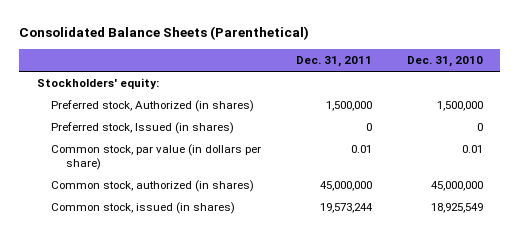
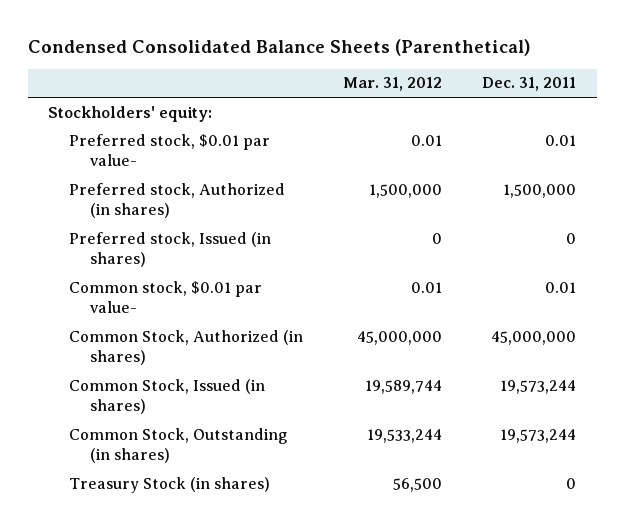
[19,26,310,41] Consolidated Balance Sheets (Parenthetical) -> [27,38,531,56] Condensed Consolidated Balance Sheets (Parenthetical)
[406,56,483,68] Dec. 31, 2010 -> none
none -> [343,77,443,92] Mar. 31, 2012
none -> [68,133,270,167] Preferred stock, $0.01 par value-
[51,144,262,170] Common stock, par value (in dollars per share) -> [68,280,262,314] Common stock, $0.01 par value-
[51,180,255,193] Common stock, authorized (in shares) -> [68,329,303,366] Common Stock, Authorized (in shares)
[51,202,236,215] Common stock, issued (in shares) -> [68,378,265,415] Common Stock, Issued (in shares)
none -> [68,427,288,464] Common Stock, Outstanding (in shares)
none -> [68,476,270,493] Treasury Stock (in shares)

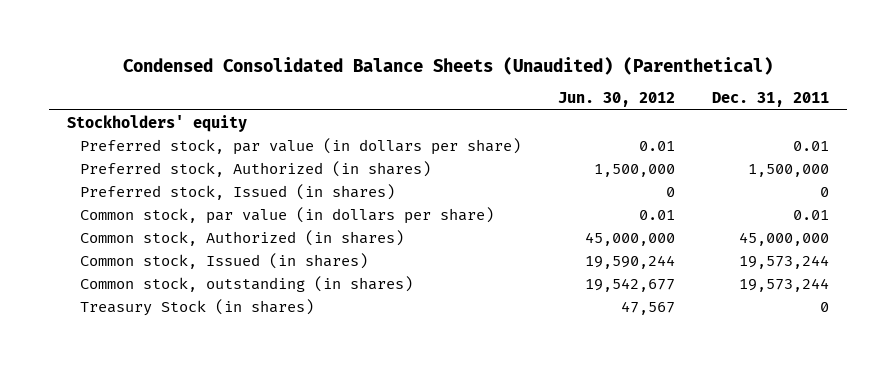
[27,38,531,56] Condensed Consolidated Balance Sheets (Parenthetical) -> [123,56,774,75] Condensed Consolidated Balance Sheets (Unaudited) (Parenthetical)
[343,77,443,92] Mar. 31, 2012 -> none
none -> [558,92,676,108] Jun. 30, 2012
[47,105,212,122] Stockholders' equity: -> [67,114,248,132] Stockholders' equity
[68,133,270,167] Preferred stock, $0.01 par value- -> [80,137,522,155] Preferred stock, par value (in dollars per share)
[68,280,262,314] Common stock, $0.01 par value- -> [80,206,495,224] Common stock, par value (in dollars per share)
[68,329,303,366] Common Stock, Authorized (in shares) -> [80,229,405,246] Common stock, Authorized (in shares)
[68,378,265,415] Common Stock, Issued (in shares) -> [80,252,369,269] Common stock, Issued (in shares)
[68,427,288,464] Common Stock, Outstanding (in shares) -> [80,275,414,292] Common stock, outstanding (in shares)

